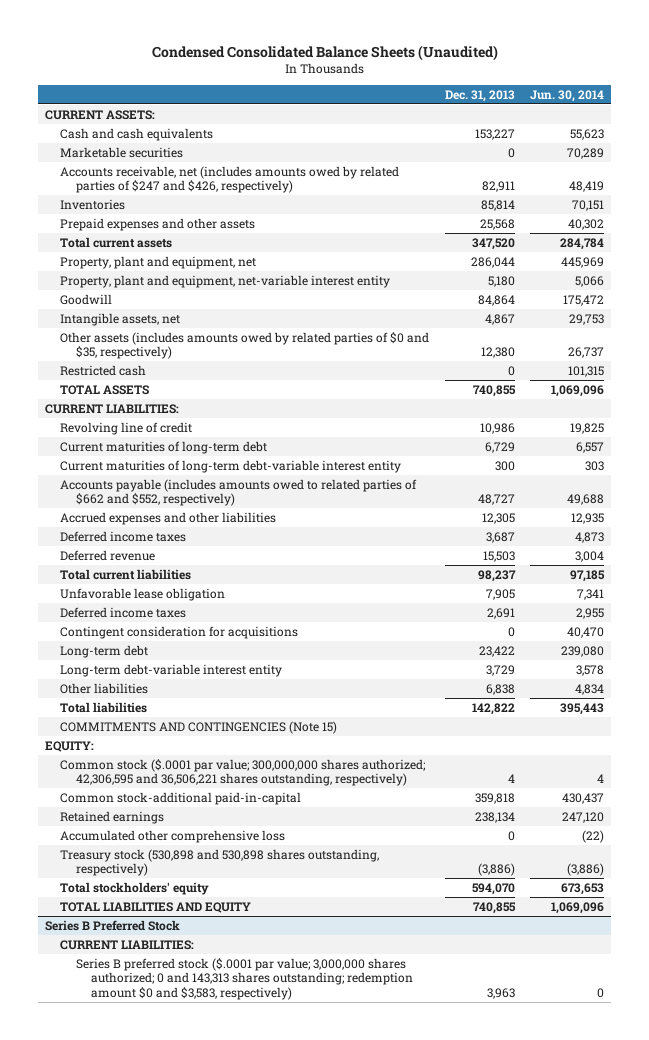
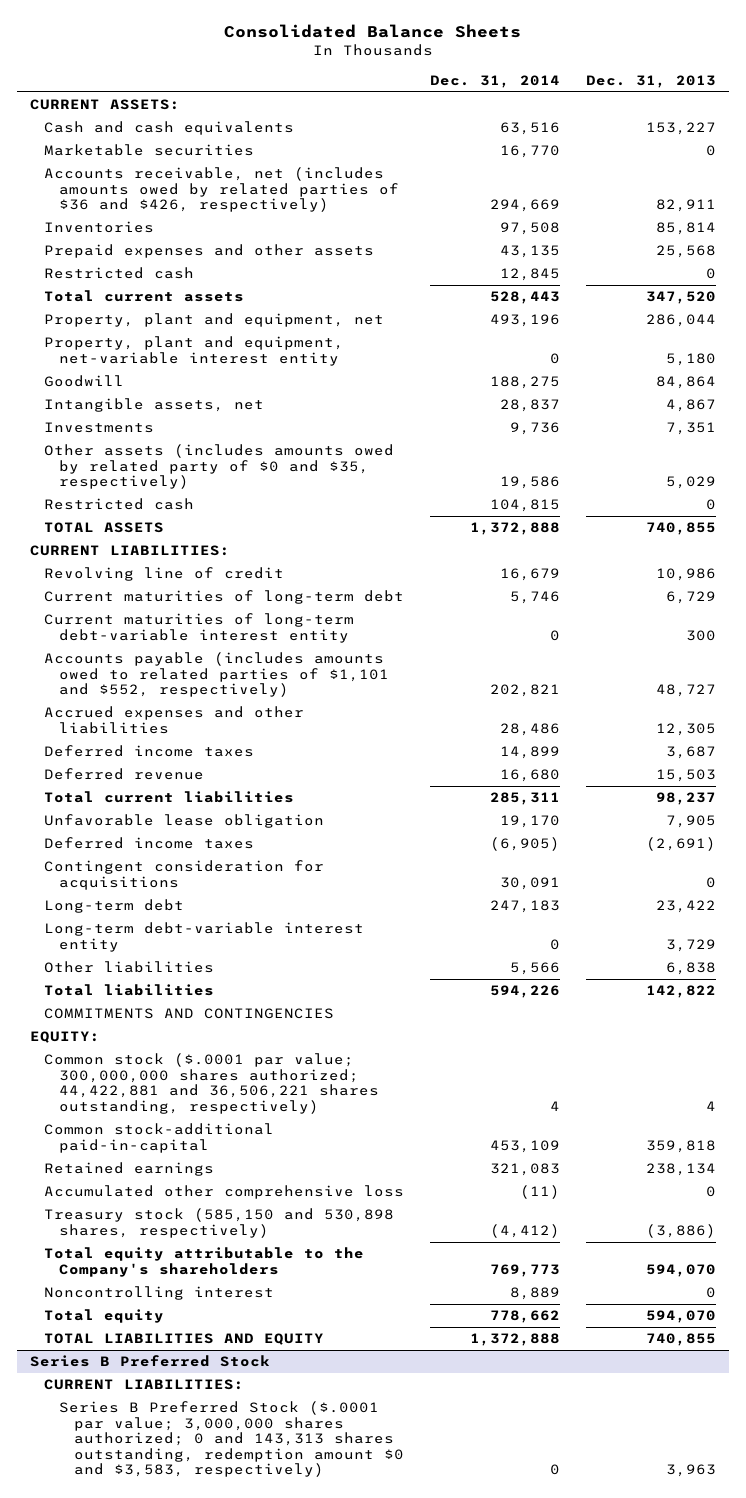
[151,44,498,61] Condensed Consolidated Balance Sheets (Unaudited) -> [223,24,521,39] Consolidated Balance Sheets
[529,89,604,102] Jun. 30, 2014 -> none
none -> [430,75,561,89] Dec. 31, 2014
[60,165,400,194] Accounts receivable, net (includes amounts owed by related parties of $247 and $426, respectively) -> [44,167,400,213] Accounts receivable, net (includes amounts owed by related parties of $36 and $426, respectively)
none -> [44,267,195,280] Restricted cash
none -> [44,422,155,434] Investments
[60,331,430,360] Other assets (includes amounts owed by related parties of $0 and $35, respectively) -> [44,444,395,490] Other assets (includes amounts owed by related party of $0 and $35, respectively)
[480,347,515,359] 12,380 -> [666,476,717,490] 5,029
[60,478,418,507] Accounts payable (includes amounts owed to related parties of $662 and $552, respectively) -> [44,652,390,698] Accounts payable (includes amounts owed to related parties of $1,101 and $552, respectively)
[486,607,515,619] 2,691 -> [646,837,717,852] (2,691)
[60,720,338,734] COMMITMENTS AND CONTINGENCIES (Note 15) -> [44,1008,335,1020] COMMITMENTS AND CONTINGENCIES
[60,758,427,787] Common stock ($.0001 par value; 300,000,000 shares authorized; 42,306,595 and 36,506,221 shares outstanding, respectively) -> [44,1053,380,1114] Common stock ($.0001 par value; 300,000,000 shares authorized; 44,422,881 and 36,506,221 shares outstanding, respectively)
[60,848,380,877] Treasury stock (530,898 and 530,898 shares outstanding, respectively) -> [44,1208,395,1238] Treasury stock (585,150 and 530,898 shares, respectively)
[60,881,210,895] Total stockholders' equity -> [44,1247,365,1277] Total equity attributable to the Company's shareholders
none -> [44,1286,275,1301] Noncontrolling interest
none -> [44,1309,165,1324] Total equity
[75,957,413,1001] Series B preferred stock ($.0001 par value; 3,000,000 shares authorized; 0 and 143,313 shares outstanding; redemption amount $0 and $3,583, respectively) -> [59,1401,405,1478] Series B Preferred Stock ($.0001 par value; 3,000,000 shares authorized; 0 and 143,313 shares outstanding, redemption amount $0 and $3,583, respectively)

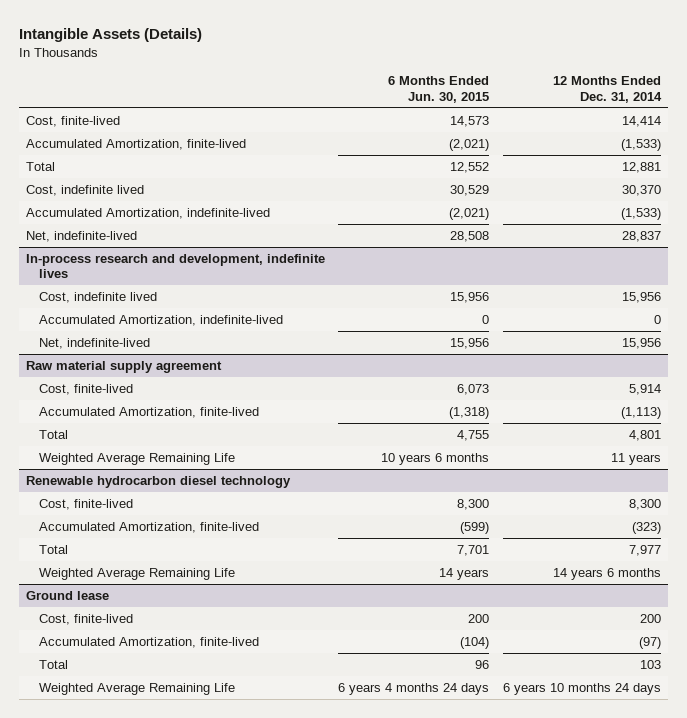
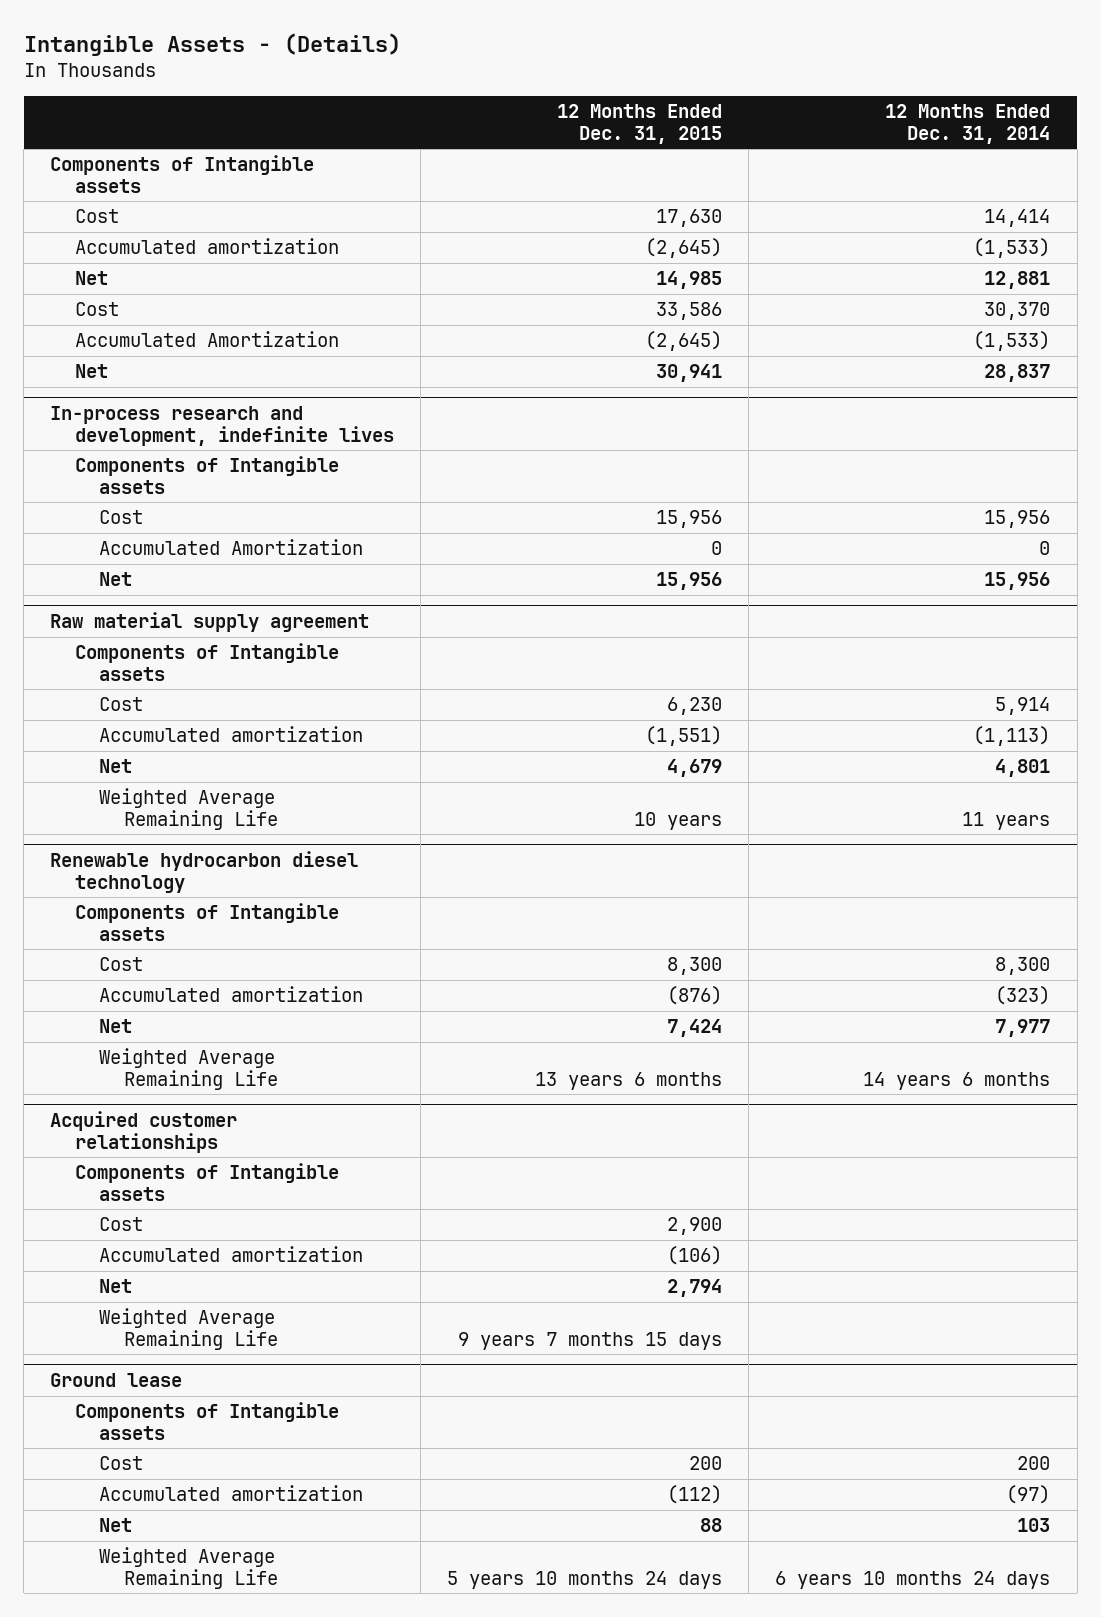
[19,28,203,43] Intangible Assets (Details) -> [23,33,401,57] Intangible Assets - (Details)
[388,76,490,103] 6 Months Ended Jun. 30, 2015 -> none
none -> [556,104,722,144] 12 Months Ended Dec. 31, 2015
none -> [50,155,315,193] Components of Intangible assets
[25,115,120,127] Cost, finite-lived -> [74,209,119,224] Cost
[25,138,246,150] Accumulated Amortization, finite-lived -> [74,238,339,255] Accumulated amortization
[25,161,55,171] Total -> [74,271,108,286] Net
[25,184,144,196] Cost, indefinite lived -> [74,302,119,317] Cost
[25,207,270,219] Accumulated Amortization, indefinite-lived -> [74,331,339,348] Accumulated Amortization
[25,230,137,242] Net, indefinite-lived -> [74,364,108,379] Net
none -> [74,456,339,494] Components of Intangible assets
[38,291,157,303] Cost, indefinite lived -> [99,510,144,525] Cost
[38,314,283,326] Accumulated Amortization, indefinite-lived -> [99,539,364,556] Accumulated Amortization
[38,337,150,349] Net, indefinite-lived -> [99,572,133,587] Net
none -> [74,643,339,681] Components of Intangible assets
[38,383,133,395] Cost, finite-lived -> [99,697,144,712] Cost
[38,406,259,418] Accumulated Amortization, finite-lived -> [99,726,364,743] Accumulated amortization
[38,429,68,439] Total -> [99,759,133,774] Net
none -> [74,903,339,941] Components of Intangible assets
[38,498,133,510] Cost, finite-lived -> [99,957,144,972] Cost
[38,521,259,533] Accumulated Amortization, finite-lived -> [99,986,364,1003] Accumulated amortization
[38,544,68,554] Total -> [99,1019,133,1034] Net
none -> [50,1110,238,1153] Acquired customer relationships
none -> [74,1163,339,1201] Components of Intangible assets
none -> [99,1217,144,1232] Cost
none -> [99,1246,364,1263] Accumulated amortization
none -> [99,1279,133,1294] Net
none -> [99,1308,278,1350] Weighted Average Remaining Life
none -> [74,1402,339,1440] Components of Intangible assets
[38,613,133,625] Cost, finite-lived -> [99,1456,144,1471] Cost
[38,636,259,648] Accumulated Amortization, finite-lived -> [99,1485,364,1502] Accumulated amortization
[38,659,68,669] Total -> [99,1518,133,1533] Net

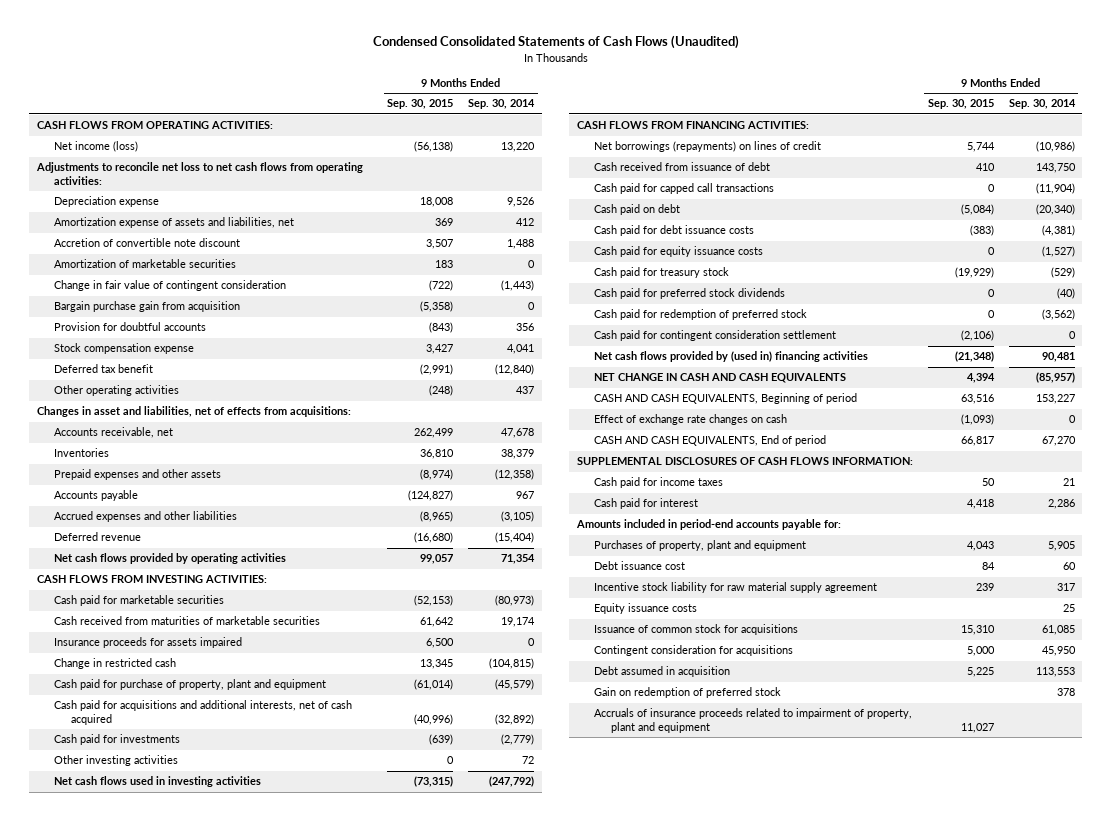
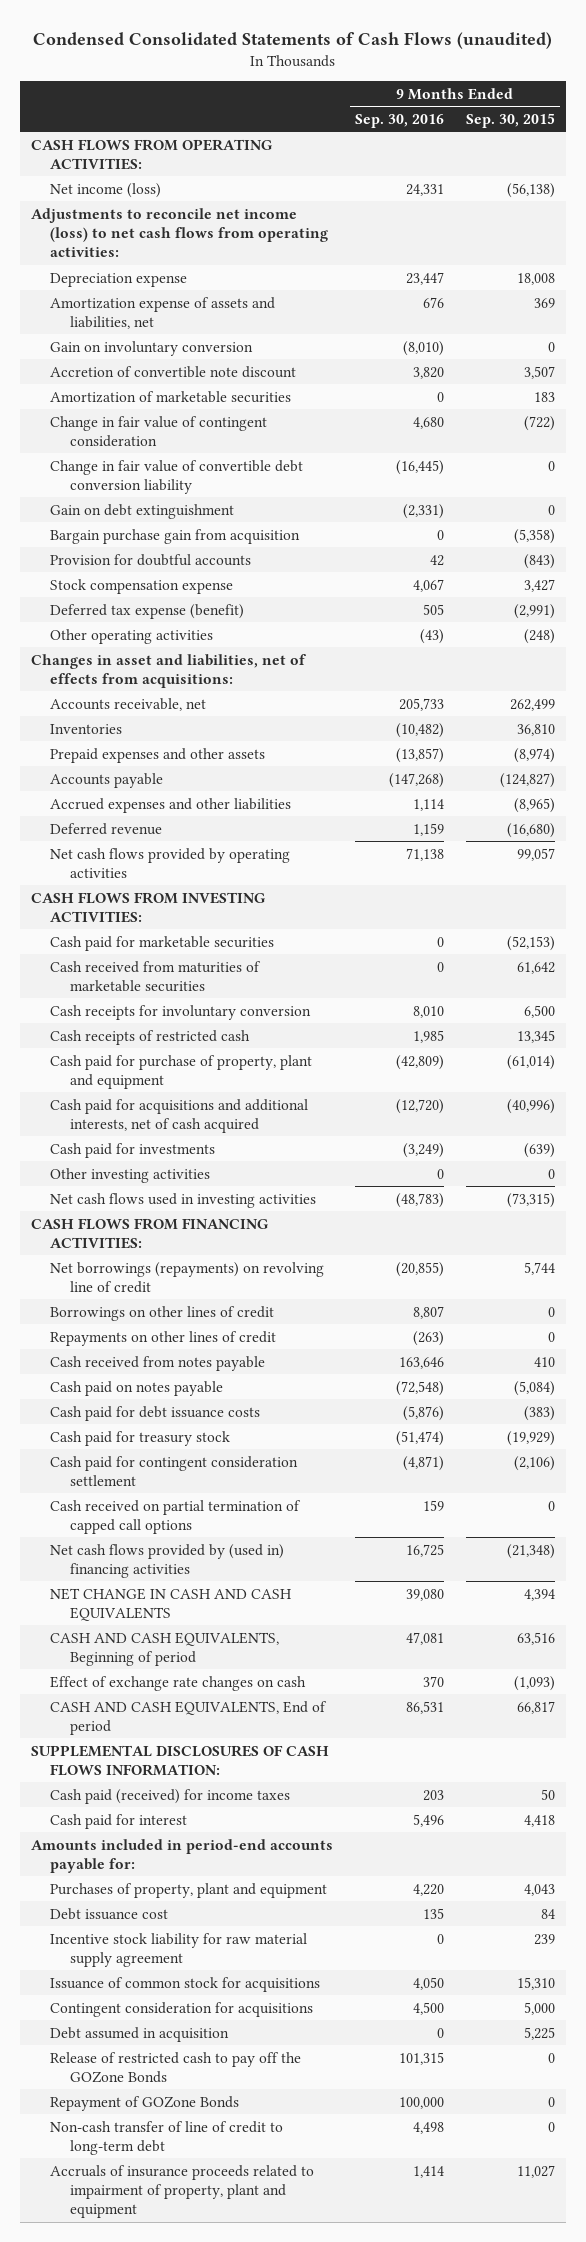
[372,35,739,50] Condensed Consolidated Statements of Cash Flows (Unaudited) -> [33,31,553,49] Condensed Consolidated Statements of Cash Flows (unaudited)
[468,99,536,110] Sep. 30, 2014 -> none
none -> [355,113,445,128] Sep. 30, 2016
[35,162,363,185] Adjustments to reconcile net loss to net cash flows from operating activities: -> [31,207,329,258] Adjustments to reconcile net income (loss) to net cash flows from operating activities:
none -> [50,340,254,356] Gain on involuntary conversion
none -> [50,459,304,494] Change in fair value of convertible debt conversion liability
none -> [50,503,235,519] Gain on debt extinguishment
[53,364,153,374] Deferred tax benefit -> [50,603,245,619] Deferred tax expense (benefit)
[53,637,242,649] Insurance proceeds for assets impaired -> [50,1004,312,1020] Cash receipts for involuntary conversion
[53,658,176,670] Change in restricted cash -> [50,1029,251,1045] Cash receipts of restricted cash
[593,183,774,195] Cash paid for capped call transactions -> none
[593,141,821,153] Net borrowings (repayments) on lines of credit -> [50,1261,325,1293] Net borrowings (repayments) on revolving line of credit
none -> [50,1305,275,1321] Borrowings on other lines of credit
none -> [50,1330,277,1346] Repayments on other lines of credit
[593,162,770,172] Cash received from issuance of debt -> [50,1355,266,1371] Cash received from notes payable
[593,204,680,216] Cash paid on debt -> [50,1380,224,1396] Cash paid on notes payable
[593,246,763,258] Cash paid for equity issuance costs -> none
[593,288,785,300] Cash paid for preferred stock dividends -> none
[593,309,807,321] Cash paid for redemption of preferred stock -> none
none -> [50,1499,302,1534] Cash received on partial termination of capped call options
[593,477,723,489] Cash paid for income taxes -> [50,1788,291,1804] Cash paid (received) for income taxes
[593,603,697,615] Equity issuance costs -> none
[593,687,781,699] Gain on redemption of preferred stock -> none
none -> [50,2051,302,2083] Release of restricted cash to pay off the GOZone Bonds
none -> [50,2095,240,2111] Repayment of GOZone Bonds
none -> [50,2120,284,2155] Non-cash transfer of line of credit to long-term debt

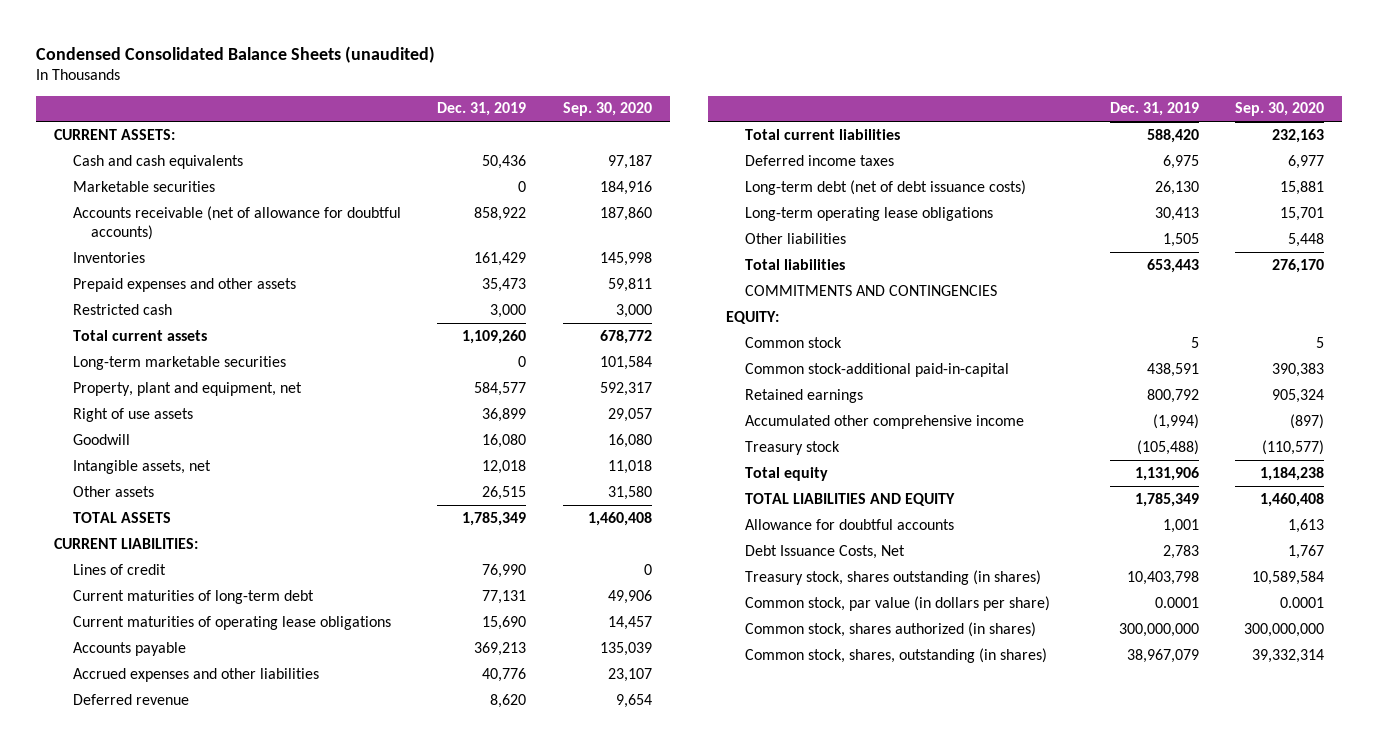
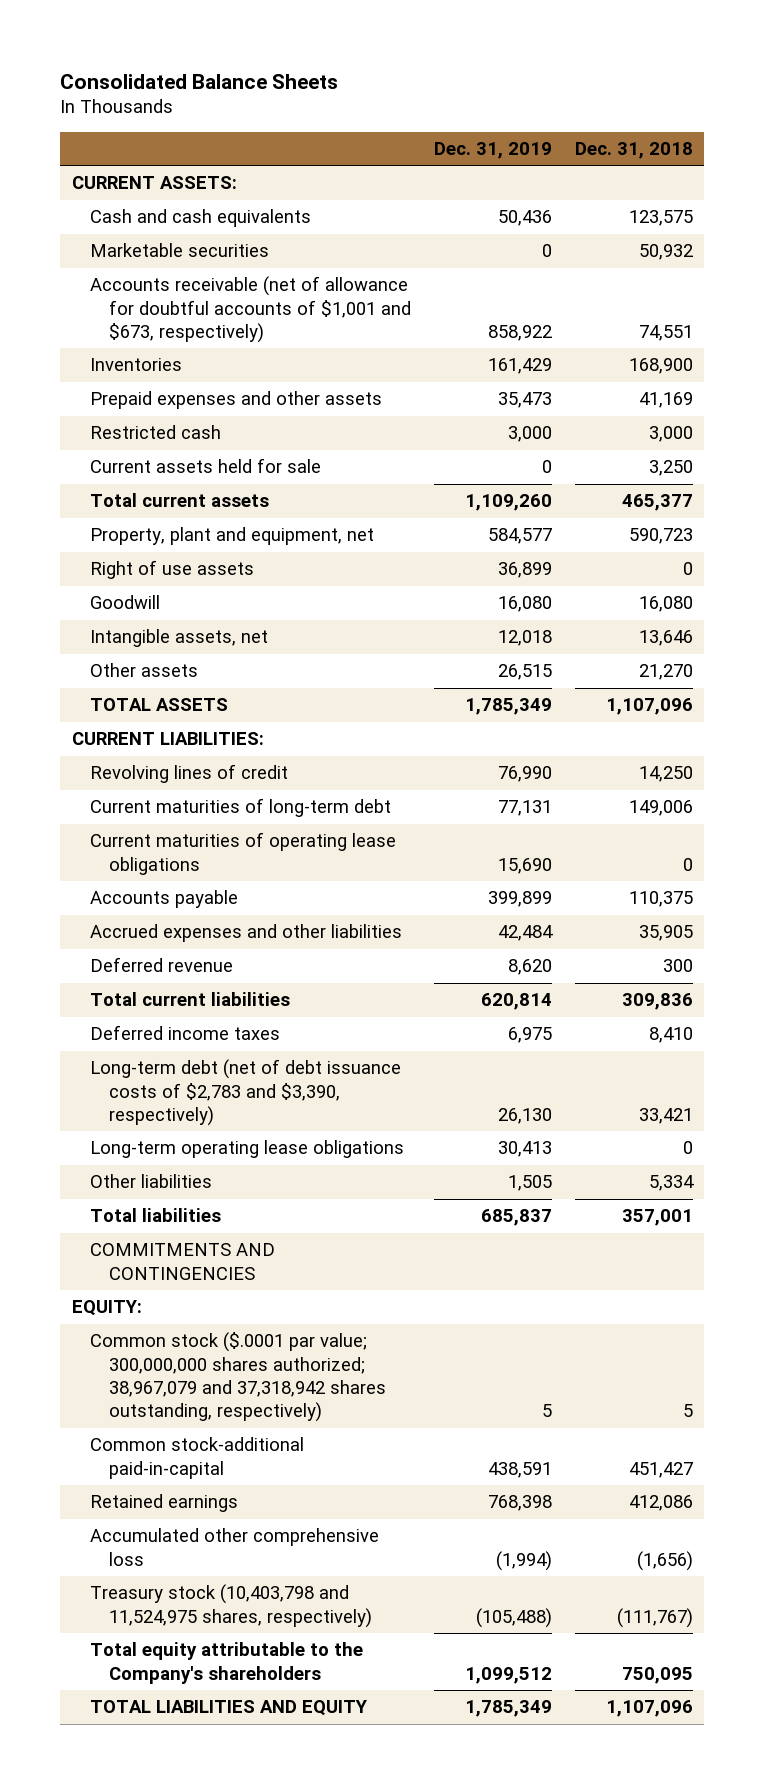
[35,45,435,63] Condensed Consolidated Balance Sheets (unaudited) -> [60,73,339,89] Consolidated Balance Sheets
[562,102,652,117] Sep. 30, 2020 -> none
none -> [574,142,693,160] Dec. 31, 2018
[72,205,401,240] Accounts receivable (net of allowance for doubtful accounts) -> [90,276,411,343] Accounts receivable (net of allowance for doubtful accounts of $1,001 and $673, respectively)
none -> [90,458,322,474] Current assets held for sale
[72,355,286,370] Long-term marketable securities -> none
[72,563,166,575] Lines of credit -> [90,764,289,784] Revolving lines of credit
[474,641,527,656] 369,213 -> [487,891,552,908] 399,899
[482,667,527,682] 40,776 -> [497,925,553,942] 42,484
[1146,128,1199,143] 588,420 -> [480,993,552,1011] 620,814
[745,179,1027,195] Long-term debt (net of debt issuance costs) -> [90,1059,402,1126] Long-term debt (net of debt issuance costs of $2,783 and $3,390, respectively)
[1146,258,1199,273] 653,443 -> [480,1209,552,1227] 685,837
[745,336,843,348] Common stock -> [90,1332,386,1423] Common stock ($.0001 par value; 300,000,000 shares authorized; 38,967,079 and 37,318,942 shares outstanding, respectively)
[1146,388,1199,403] 800,792 -> [487,1495,552,1512] 768,398
[745,414,1025,429] Accumulated other comprehensive income -> [90,1528,380,1566] Accumulated other comprehensive loss
[745,440,841,455] Treasury stock -> [90,1584,372,1628] Treasury stock (10,403,798 and 11,524,975 shares, respectively)
[745,466,829,481] Total equity -> [90,1642,364,1684] Total equity attributable to the Company's shareholders
[1134,466,1199,481] 1,131,906 -> [464,1666,552,1684] 1,099,512
[745,518,955,530] Allowance for doubtful accounts -> none
[745,544,906,559] Debt Issuance Costs, Net -> none
[745,569,1042,585] Treasury stock, shares outstanding (in shares) -> none
[745,595,1051,611] Common stock, par value (in dollars per share) -> none
[745,621,1037,637] Common stock, shares authorized (in shares) -> none
[745,647,1048,663] Common stock, shares, outstanding (in shares) -> none

